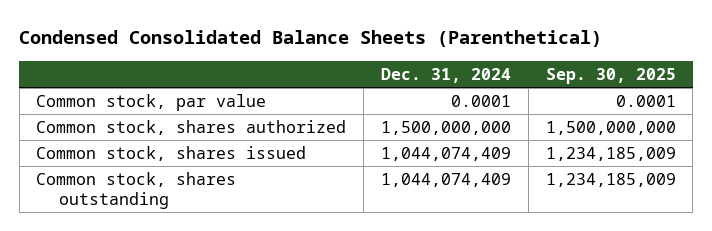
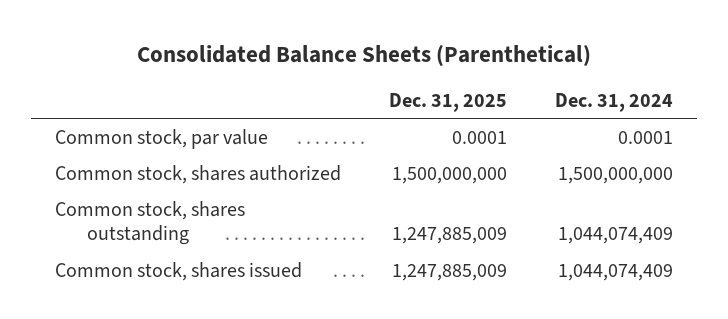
[19,30,603,48] Condensed Consolidated Balance Sheets (Parenthetical) -> [136,45,591,68] Consolidated Balance Sheets (Parenthetical)
[545,67,676,84] Sep. 30, 2025 -> none
none -> [388,92,507,112] Dec. 31, 2025
[36,146,307,162] Common stock, shares issued -> [54,261,302,281] Common stock, shares issued

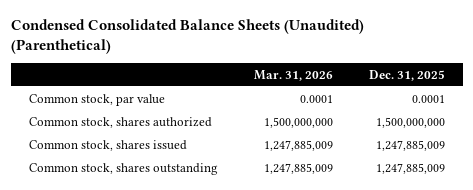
[136,45,591,68] Consolidated Balance Sheets (Parenthetical) -> [10,19,364,55] Condensed Consolidated Balance Sheets (Unaudited) (Parenthetical)
[554,92,673,112] Dec. 31, 2024 -> none
none -> [253,69,333,81] Mar. 31, 2026
[54,200,245,246] Common stock, shares outstanding -> [28,162,218,175] Common stock, shares outstanding

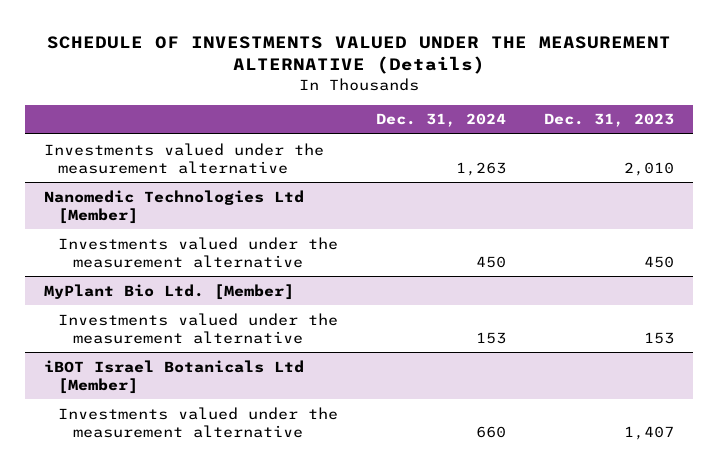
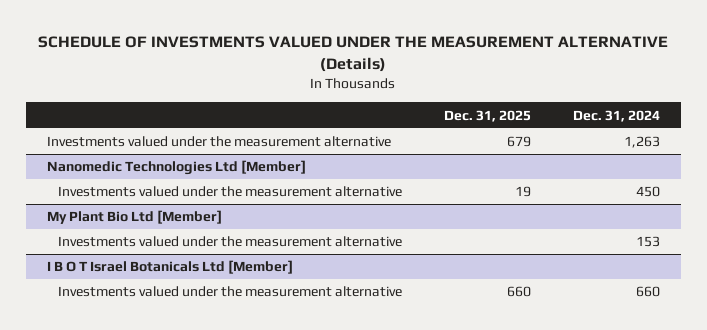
[543,113,674,128] Dec. 31, 2023 -> none
none -> [444,109,532,122] Dec. 31, 2025
[44,283,295,300] MyPlant Bio Ltd. [Member] -> [46,210,222,225] My Plant Bio Ltd [Member]
[44,359,305,394] iBOT Israel Botanicals Ltd [Member] -> [46,260,293,275] I B O T Israel Botanicals Ltd [Member]

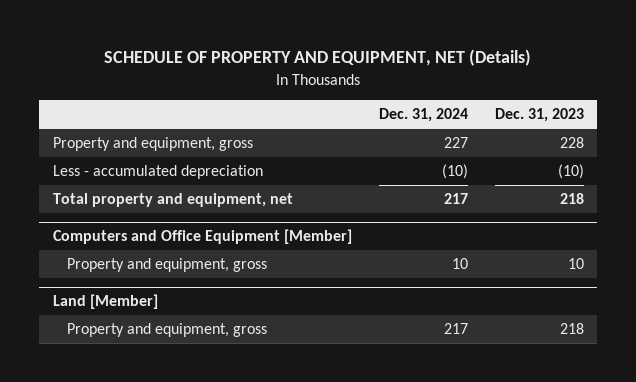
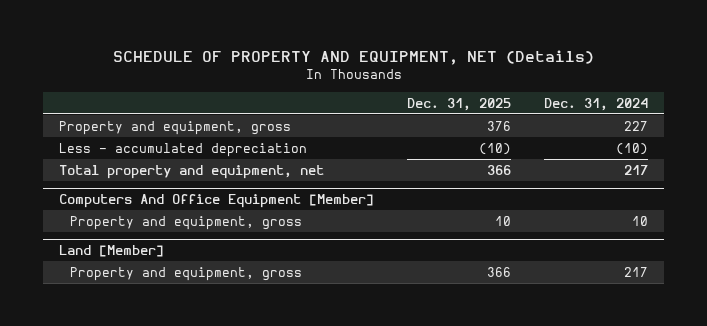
[494,108,584,123] Dec. 31, 2023 -> none
none -> [407,97,512,111] Dec. 31, 2025
[52,229,352,245] Computers and Office Equipment [Member] -> [59,194,375,209] Computers And Office Equipment [Member]

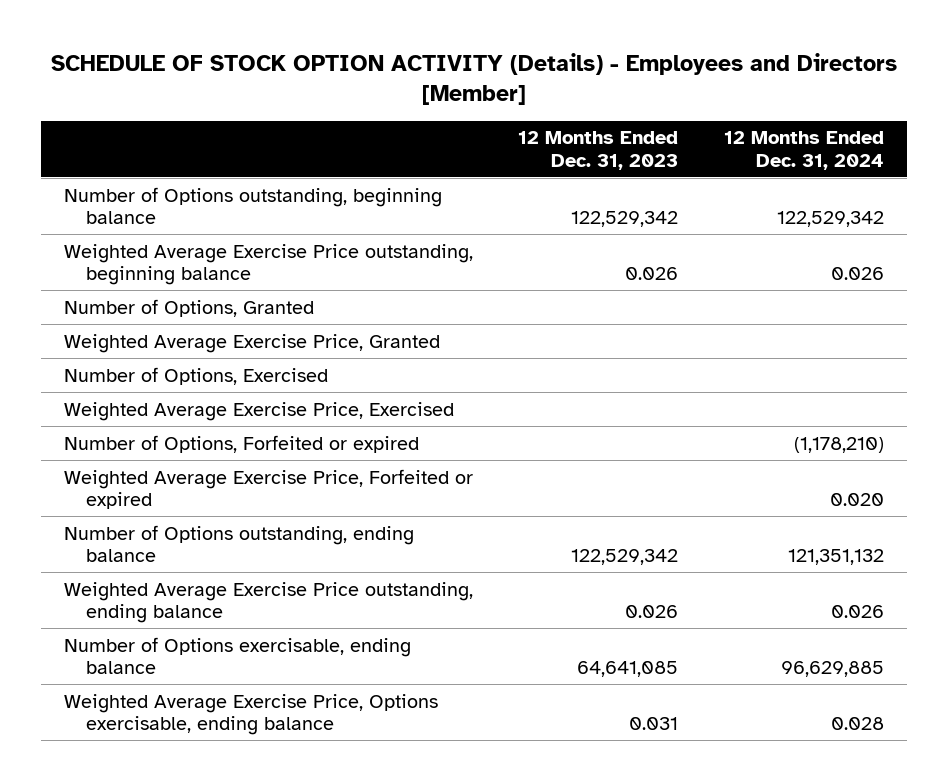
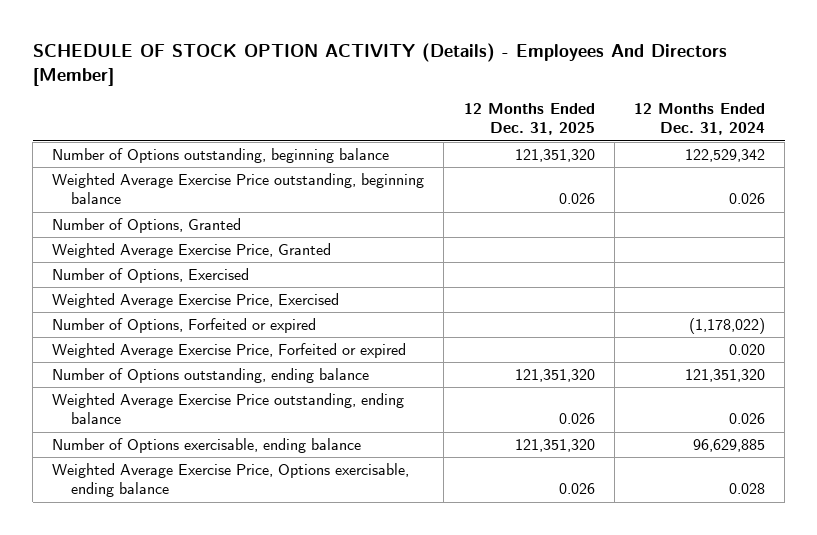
[50,53,897,106] SCHEDULE OF STOCK OPTION ACTIVITY (Details) - Employees and Directors [Member] -> [32,42,727,86] SCHEDULE OF STOCK OPTION ACTIVITY (Details) - Employees And Directors [Member]
[518,131,679,170] 12 Months Ended Dec. 31, 2023 -> none
none -> [463,103,595,136] 12 Months Ended Dec. 31, 2025
[793,436,884,453] (1,178,210) -> [688,318,765,335] (1,178,022)
[787,548,884,565] 121,351,132 -> [684,369,765,383] 121,351,320

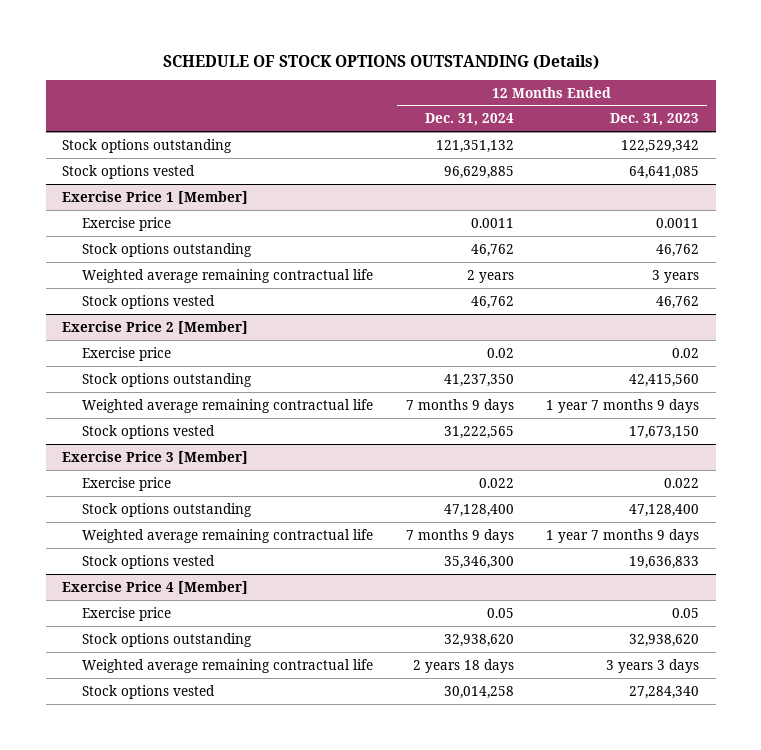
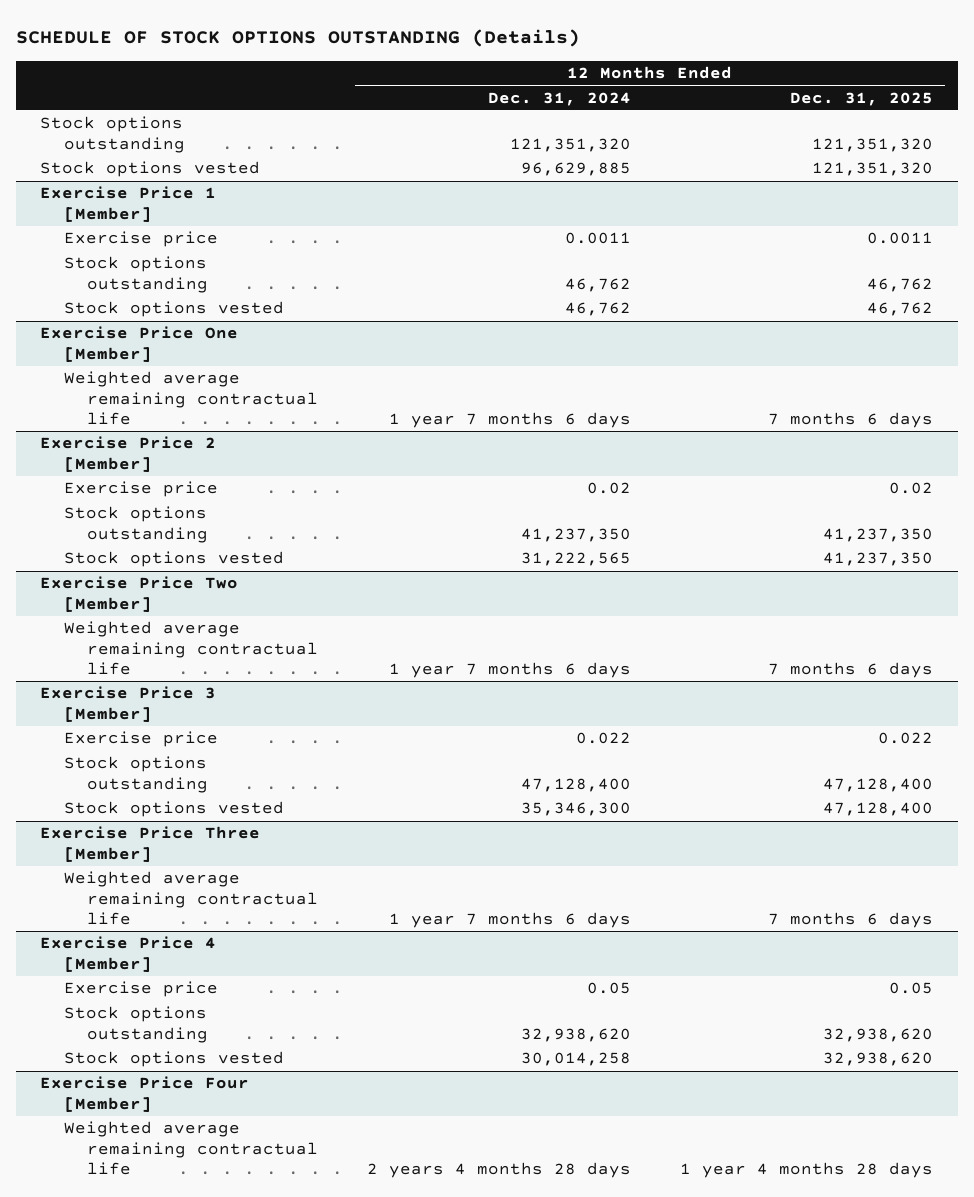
[610,113,700,127] Dec. 31, 2023 -> none
none -> [790,91,934,106] Dec. 31, 2025
[435,139,514,153] 121,351,132 -> [510,137,632,152] 121,351,320
[81,268,373,283] Weighted average remaining contractual life -> none
none -> [40,326,239,362] Exercise Price One [Member]
none -> [63,371,319,426] Weighted average remaining contractual life
[81,398,373,413] Weighted average remaining contractual life -> none
none -> [40,576,239,612] Exercise Price Two [Member]
none -> [63,621,319,676] Weighted average remaining contractual life
[81,528,373,543] Weighted average remaining contractual life -> none
none -> [40,826,261,862] Exercise Price Three [Member]
none -> [63,871,319,926] Weighted average remaining contractual life
[81,658,373,673] Weighted average remaining contractual life -> none
none -> [40,1076,250,1112] Exercise Price Four [Member]
none -> [63,1121,319,1176] Weighted average remaining contractual life

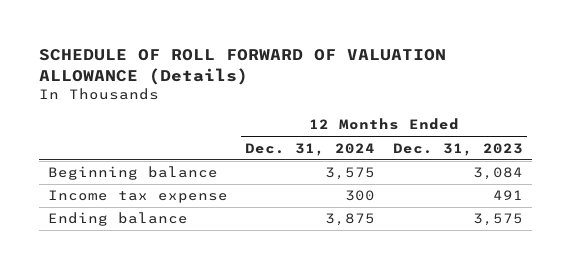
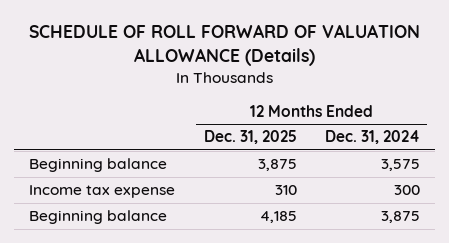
[393,142,524,156] Dec. 31, 2023 -> none
none -> [203,130,297,145] Dec. 31, 2025
[47,212,188,227] Ending balance -> [28,210,167,225] Beginning balance

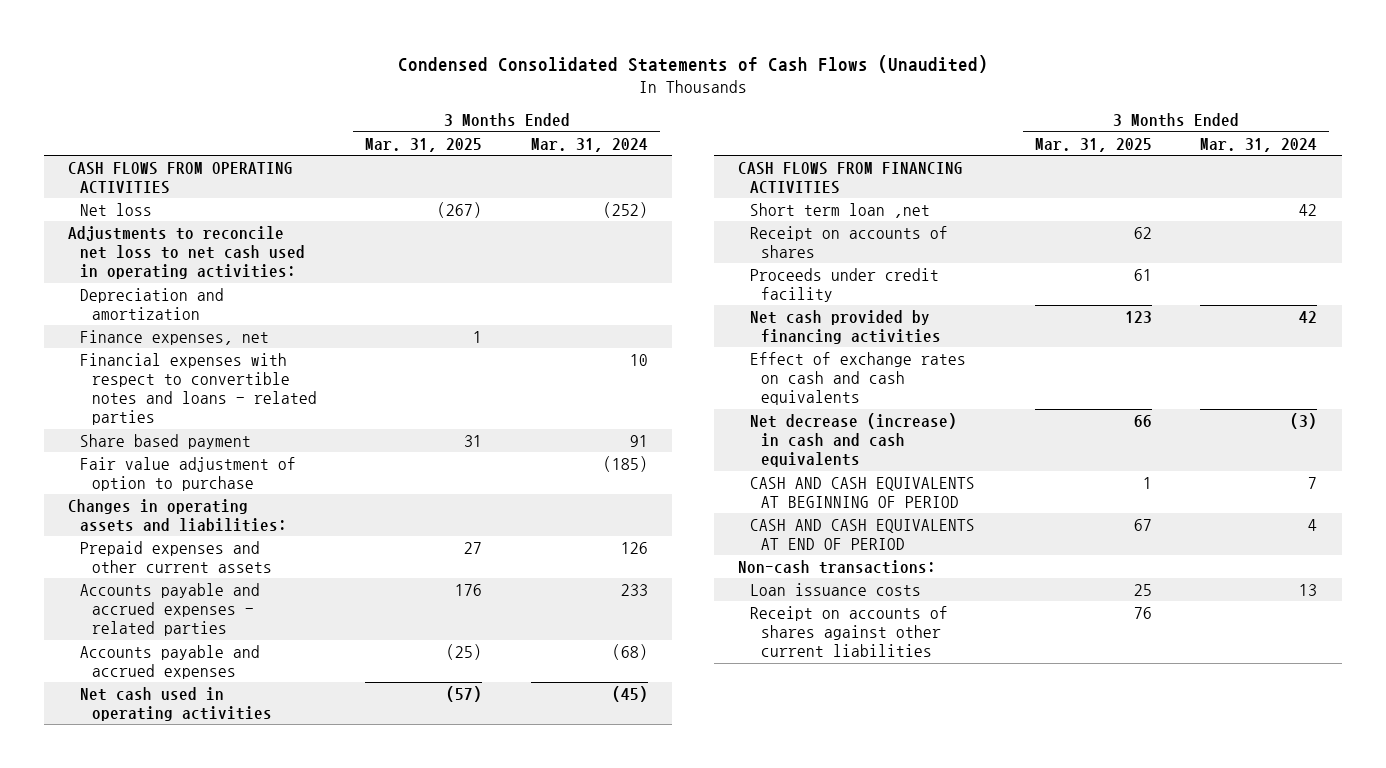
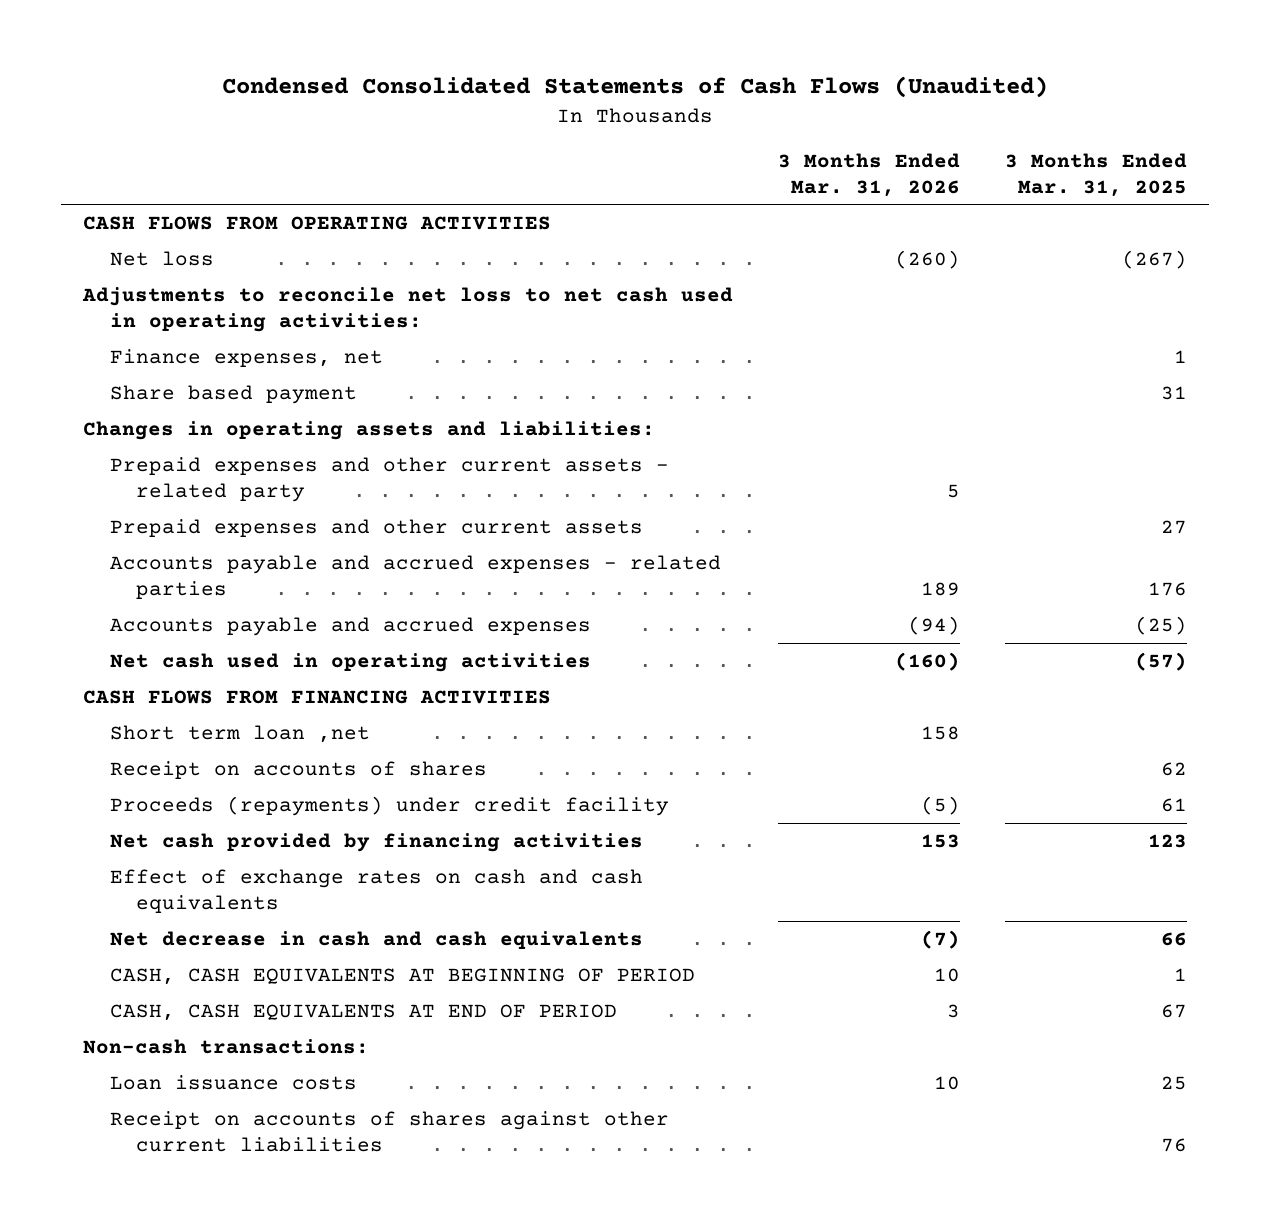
[530,137,648,152] Mar. 31, 2024 -> none
none -> [777,152,960,197] 3 Months Ended Mar. 31, 2026
[80,287,225,321] Depreciation and amortization -> none
[80,352,317,426] Financial expenses with respect to convertible notes and loans - related parties -> none
[80,456,297,492] Fair value adjustment of option to purchase -> none
none -> [109,456,669,503] Prepaid expenses and other current assets - related party
[749,267,939,303] Proceeds under credit facility -> [109,795,669,816] Proceeds (repayments) under credit facility
[749,412,957,468] Net decrease (increase) in cash and cash equivalents -> [109,930,643,949] Net decrease in cash and cash equivalents
[749,476,975,509] CASH AND CASH EQUIVALENTS AT BEGINNING OF PERIOD -> [109,967,695,985] CASH, CASH EQUIVALENTS AT BEGINNING OF PERIOD
[749,518,975,551] CASH AND CASH EQUIVALENTS AT END OF PERIOD -> [109,1003,617,1021] CASH, CASH EQUIVALENTS AT END OF PERIOD

